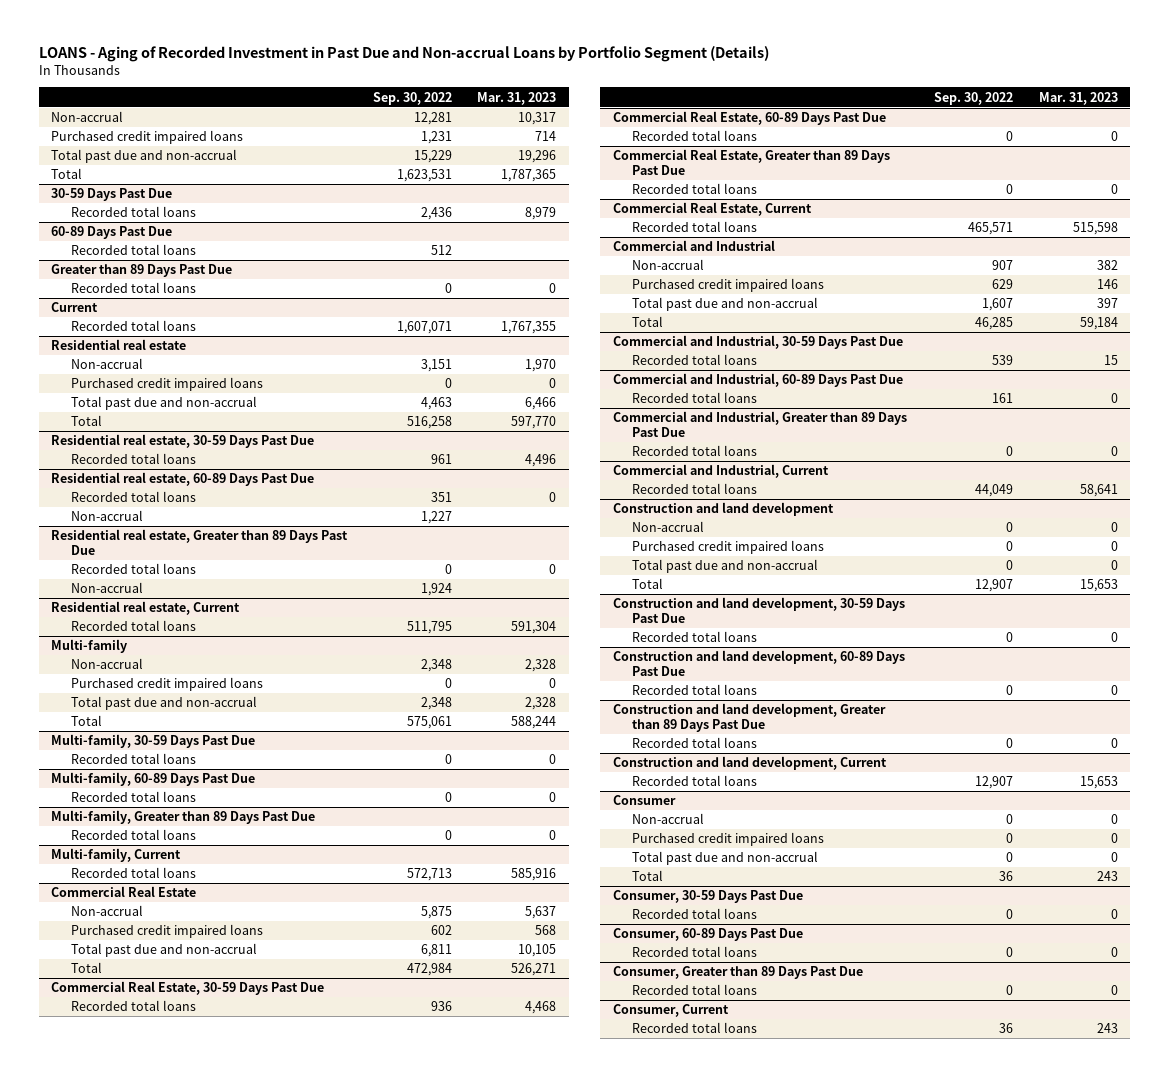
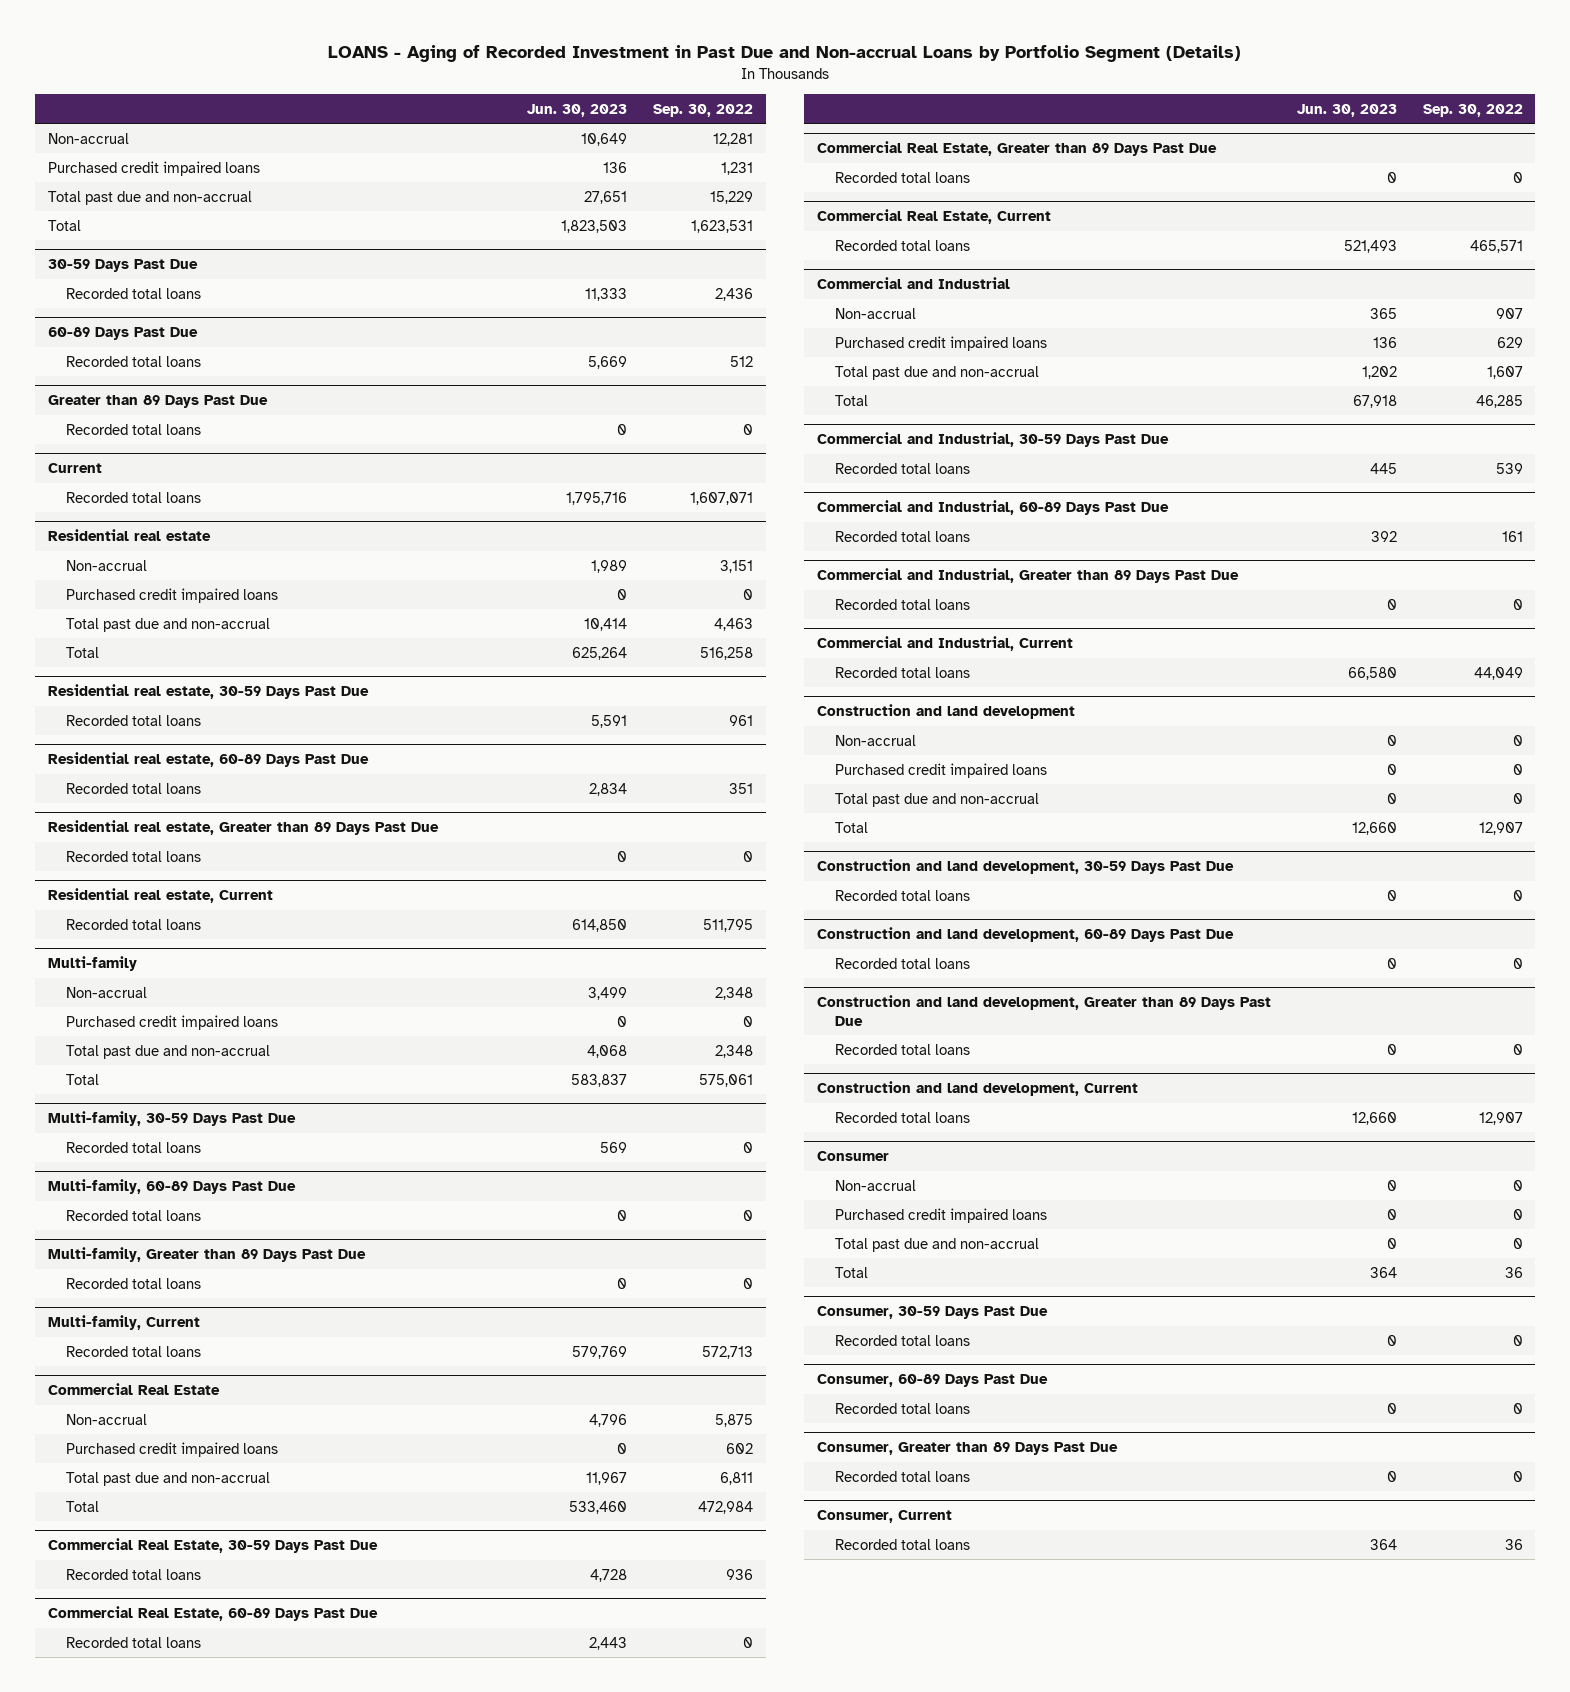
[477,91,557,105] Mar. 31, 2023 -> none
none -> [527,103,628,117] Jun. 30, 2023
[70,510,143,522] Non-accrual -> none
[70,582,143,594] Non-accrual -> none

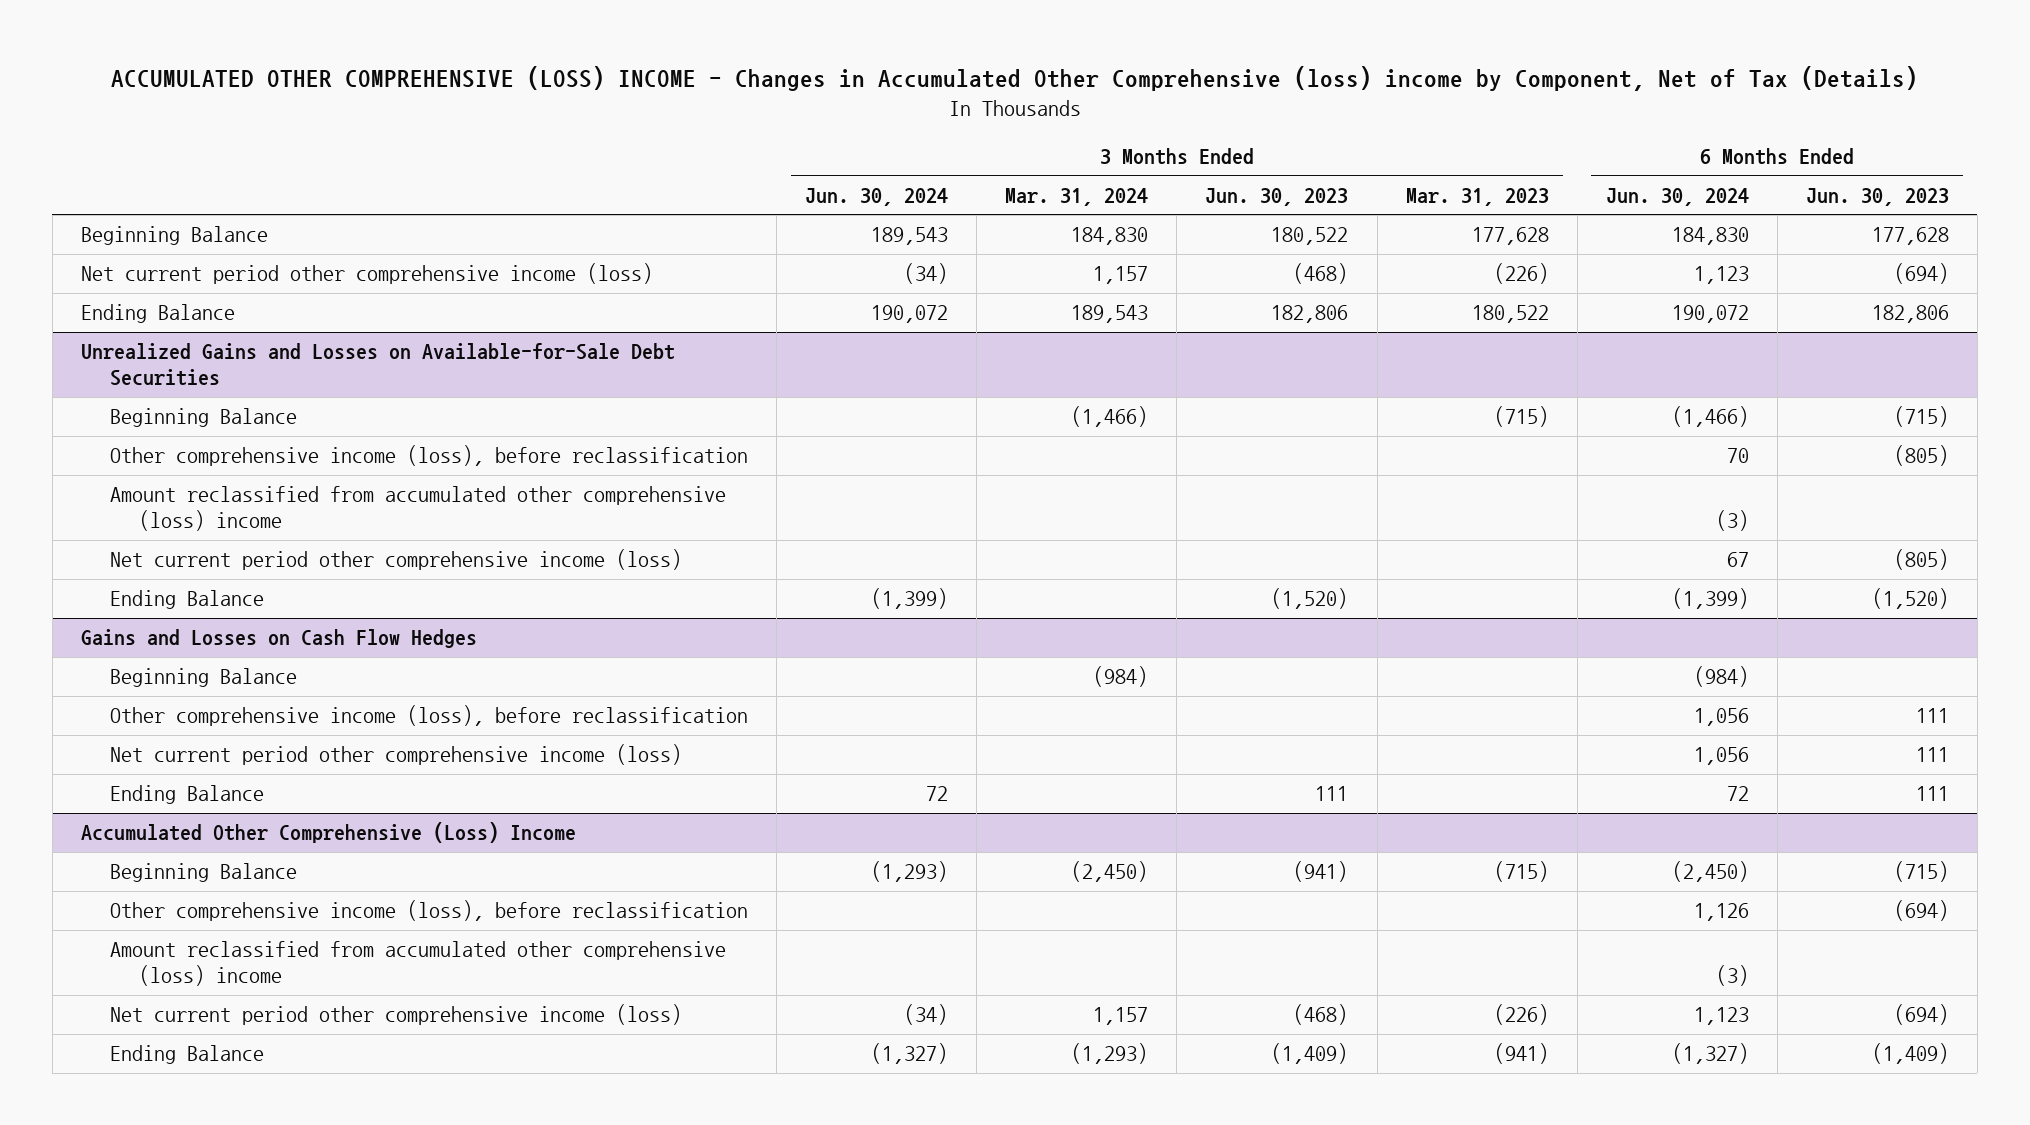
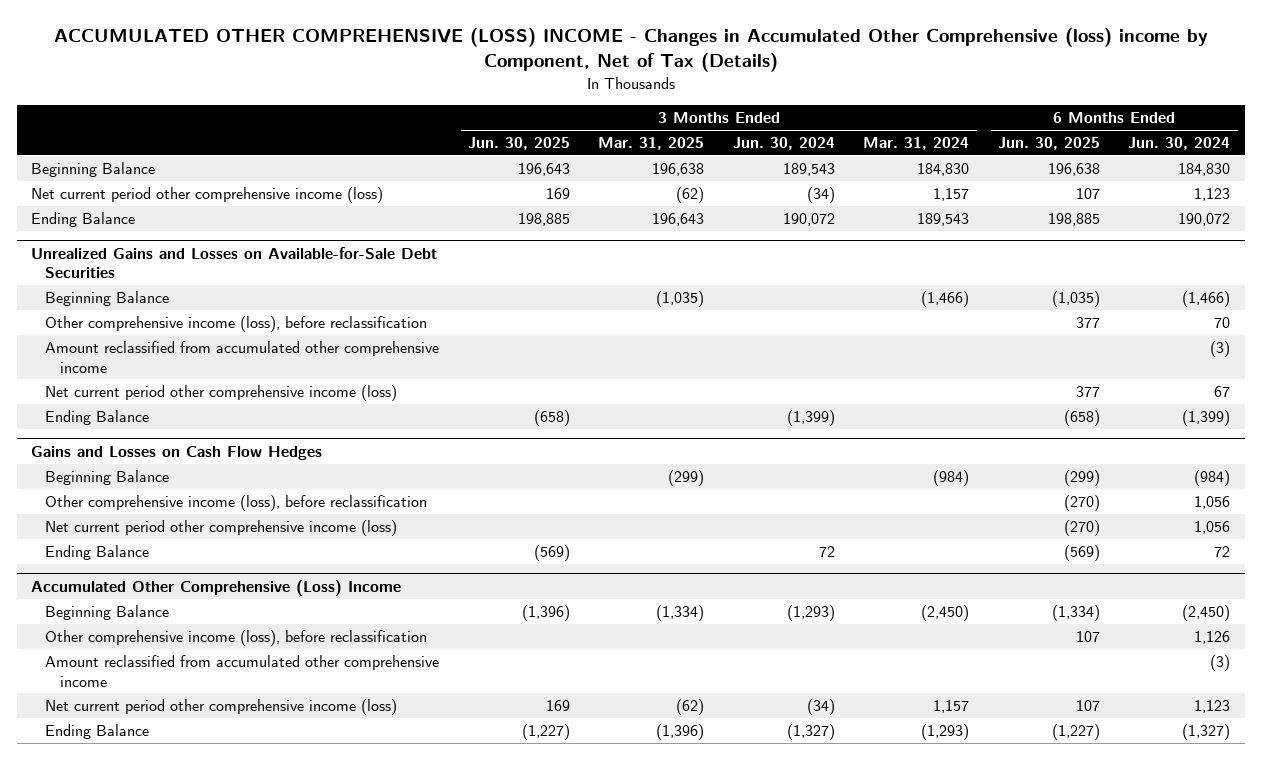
[1205,187,1349,206] Jun. 30, 2023 -> none
[1405,187,1549,206] Mar. 31, 2023 -> none
[1805,187,1949,206] Jun. 30, 2023 -> none
none -> [467,137,570,151] Jun. 30, 2025
none -> [598,137,705,151] Mar. 31, 2025
none -> [997,137,1100,151] Jun. 30, 2025
[109,486,726,532] Amount reclassified from accumulated other comprehensive (loss) income -> [45,341,440,373] Amount reclassified from accumulated other comprehensive income
[109,941,726,987] Amount reclassified from accumulated other comprehensive (loss) income -> [45,655,440,687] Amount reclassified from accumulated other comprehensive income

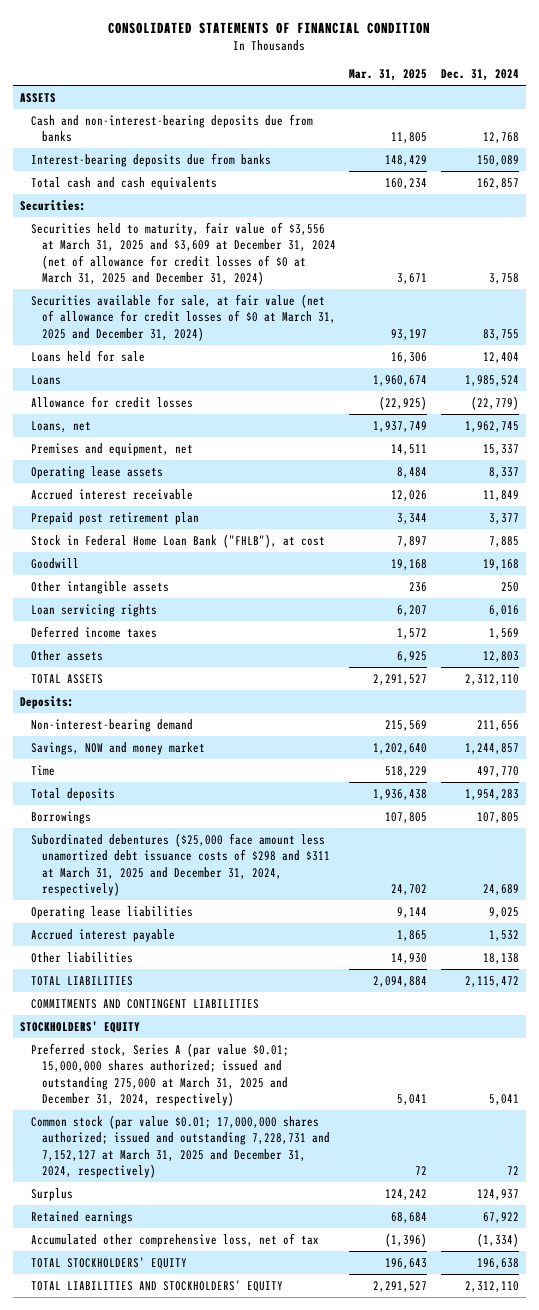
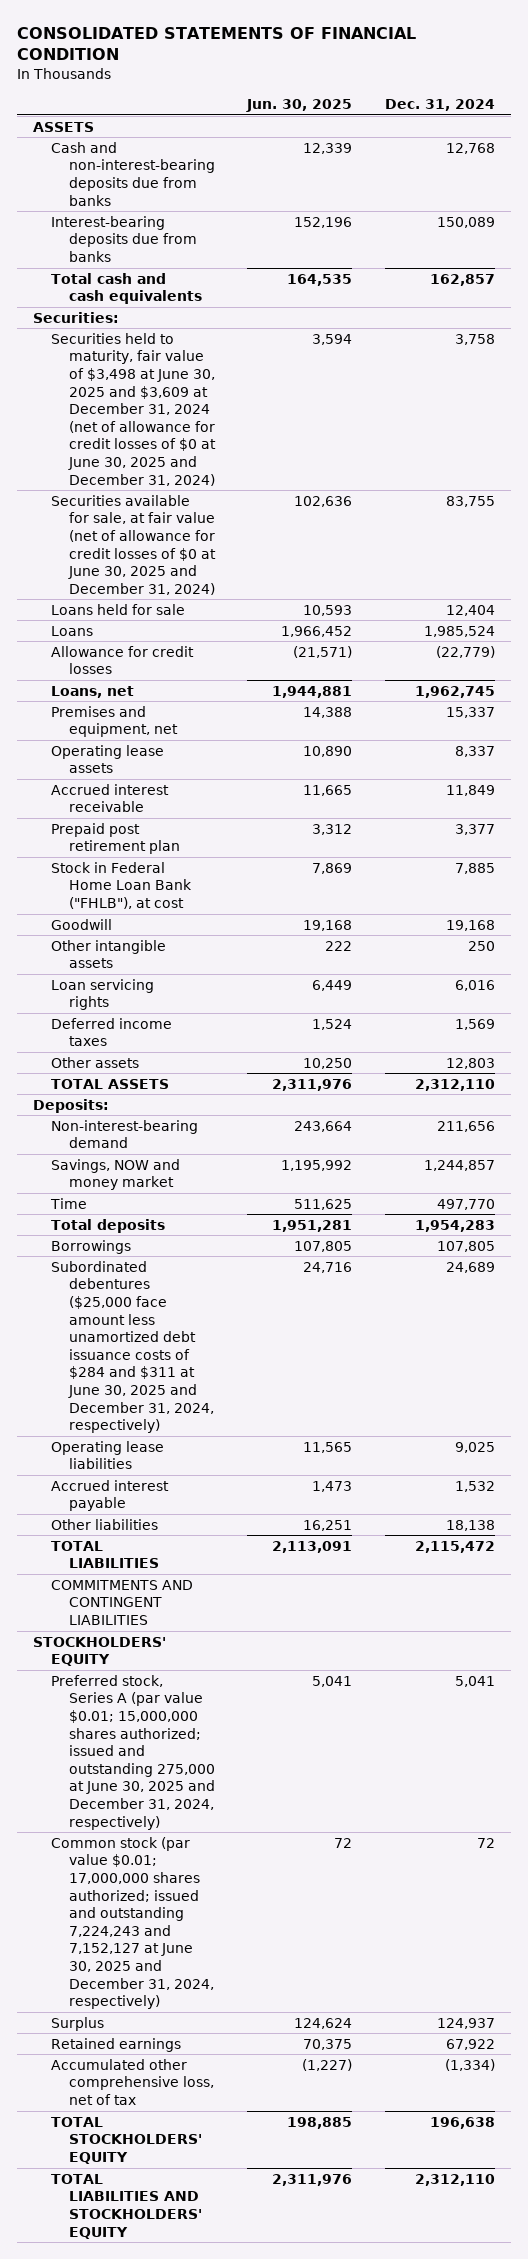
[349,69,428,82] Mar. 31, 2025 -> none
none -> [246,98,353,112] Jun. 30, 2025
[30,221,336,285] Securities held to maturity, fair value of $3,556 at March 31, 2025 and $3,609 at December 31, 2024 (net of allowance for credit losses of $0 at March 31, 2025 and December 31, 2024) -> [51,332,217,486] Securities held to maturity, fair value of $3,498 at June 30, 2025 and $3,609 at December 31, 2024 (net of allowance for credit losses of $0 at June 30, 2025 and December 31, 2024)
[30,293,336,341] Securities available for sale, at fair value (net of allowance for credit losses of $0 at March 31, 2025 and December 31, 2024) -> [51,494,217,595] Securities available for sale, at fair value (net of allowance for credit losses of $0 at June 30, 2025 and December 31, 2024)
[30,832,330,896] Subordinated debentures ($25,000 face amount less unamortized debt issuance costs of $298 and $311 at March 31, 2025 and December 31, 2024, respectively) -> [51,1260,215,1434] Subordinated debentures ($25,000 face amount less unamortized debt issuance costs of $284 and $311 at June 30, 2025 and December 31, 2024, respectively)
[30,1042,289,1106] Preferred stock, Series A (par value $0.01; 15,000,000 shares authorized; issued and outstanding 275,000 at March 31, 2025 and December 31, 2024, respectively) -> [51,1674,216,1830] Preferred stock, Series A (par value $0.01; 15,000,000 shares authorized; issued and outstanding 275,000 at June 30, 2025 and December 31, 2024, respectively)
[30,1114,330,1178] Common stock (par value $0.01; 17,000,000 shares authorized; issued and outstanding 7,228,731 and 7,152,127 at March 31, 2025 and December 31, 2024, respectively) -> [51,1836,215,2010] Common stock (par value $0.01; 17,000,000 shares authorized; issued and outstanding 7,224,243 and 7,152,127 at June 30, 2025 and December 31, 2024, respectively)

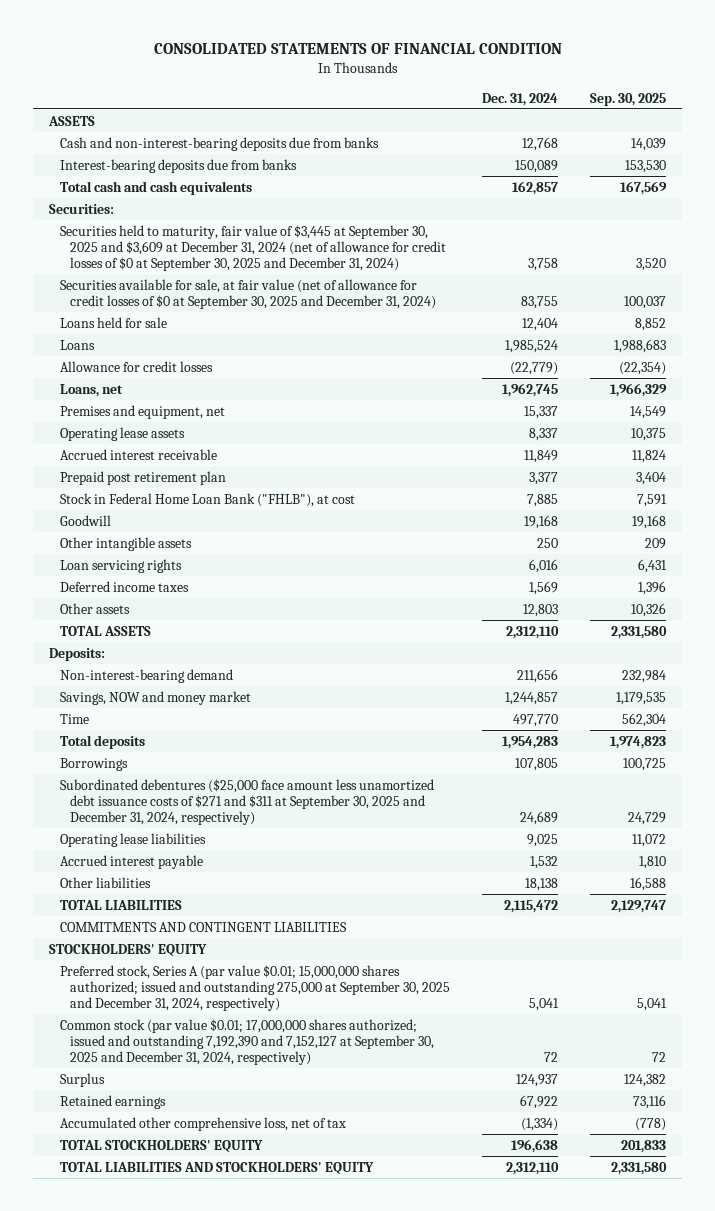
[246,98,353,112] Jun. 30, 2025 -> none
none -> [590,92,667,106] Sep. 30, 2025
[51,332,217,486] Securities held to maturity, fair value of $3,498 at June 30, 2025 and $3,609 at December 31, 2024 (net of allowance for credit losses of $0 at June 30, 2025 and December 31, 2024) -> [59,224,447,271] Securities held to maturity, fair value of $3,445 at September 30, 2025 and $3,609 at December 31, 2024 (net of allowance for credit losses of $0 at September 30, 2025 and December 31, 2024)
[51,494,217,595] Securities available for sale, at fair value (net of allowance for credit losses of $0 at June 30, 2025 and December 31, 2024) -> [59,278,437,309] Securities available for sale, at fair value (net of allowance for credit losses of $0 at September 30, 2025 and December 31, 2024)
[51,1260,215,1434] Subordinated debentures ($25,000 face amount less unamortized debt issuance costs of $284 and $311 at June 30, 2025 and December 31, 2024, respectively) -> [59,778,434,825] Subordinated debentures ($25,000 face amount less unamortized debt issuance costs of $271 and $311 at September 30, 2025 and December 31, 2024, respectively)
[51,1674,216,1830] Preferred stock, Series A (par value $0.01; 15,000,000 shares authorized; issued and outstanding 275,000 at June 30, 2025 and December 31, 2024, respectively) -> [59,964,451,1011] Preferred stock, Series A (par value $0.01; 15,000,000 shares authorized; issued and outstanding 275,000 at September 30, 2025 and December 31, 2024, respectively)
[51,1836,215,2010] Common stock (par value $0.01; 17,000,000 shares authorized; issued and outstanding 7,224,243 and 7,152,127 at June 30, 2025 and December 31, 2024, respectively) -> [59,1018,435,1065] Common stock (par value $0.01; 17,000,000 shares authorized; issued and outstanding 7,192,390 and 7,152,127 at September 30, 2025 and December 31, 2024, respectively)

